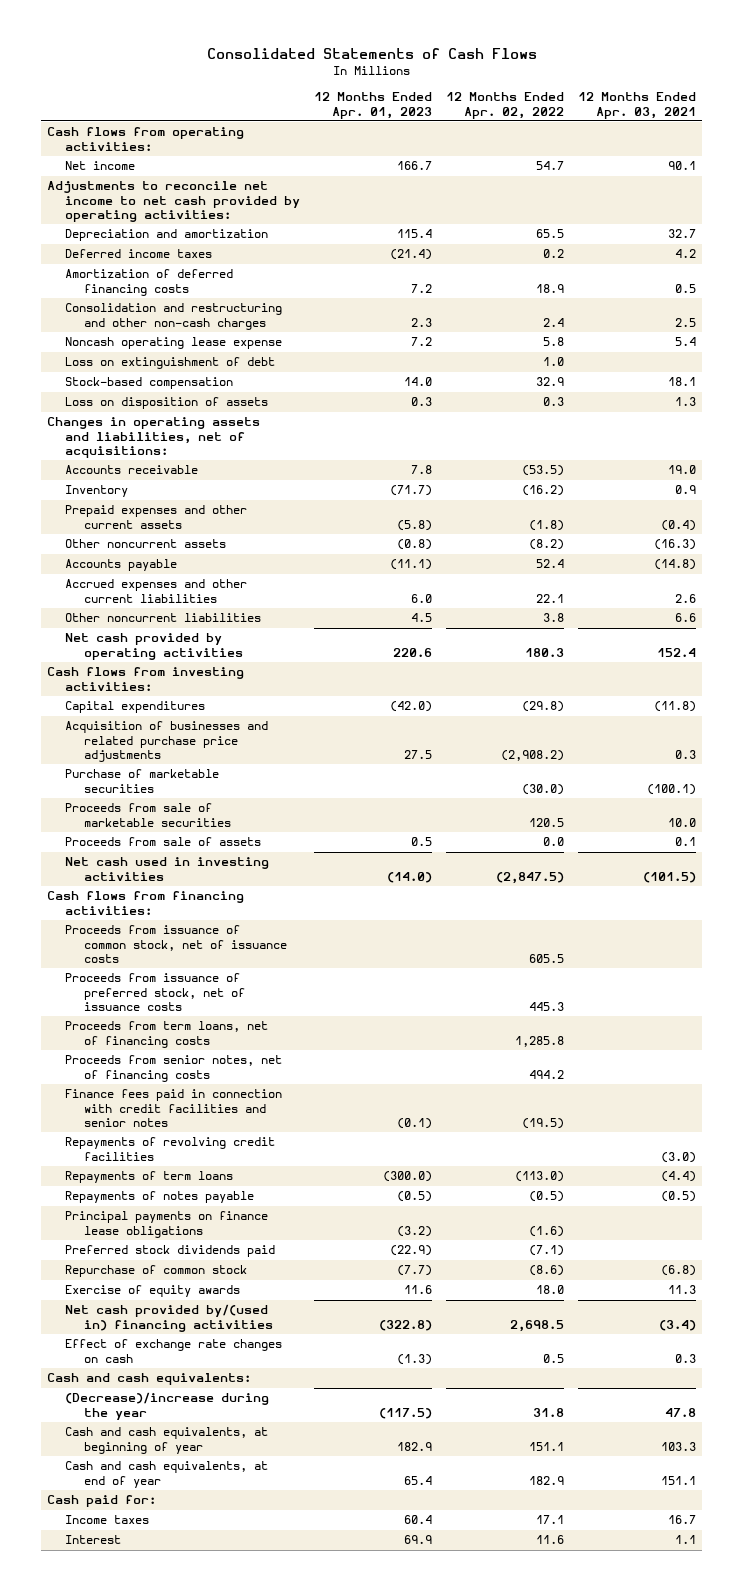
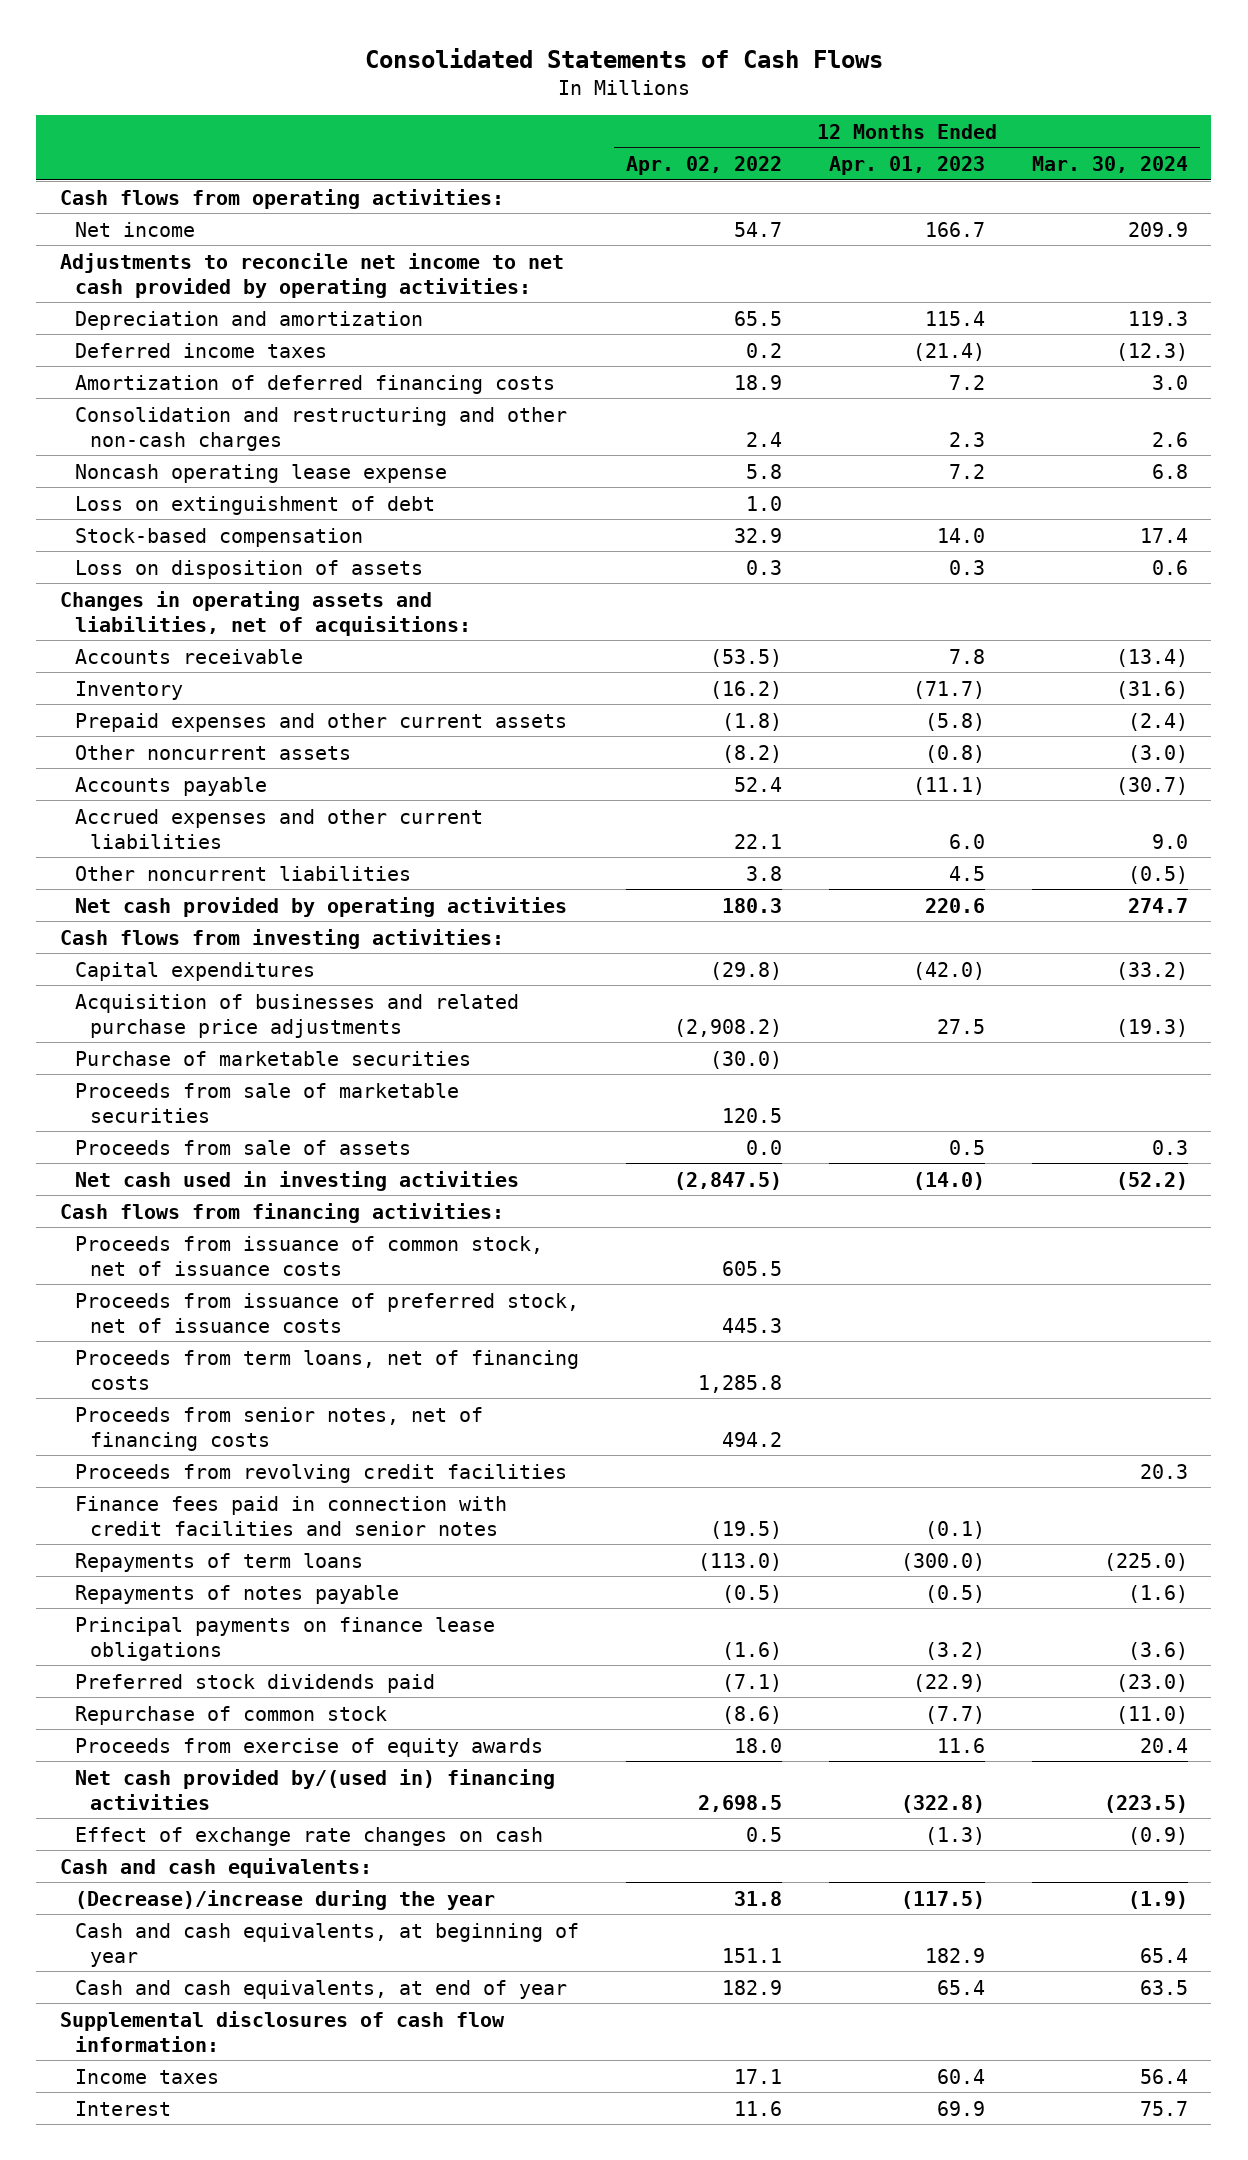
[577,92,696,119] 12 Months Ended Apr. 03, 2021 -> none
none -> [1031,155,1188,173] Mar. 30, 2024
none -> [74,1463,567,1483] Proceeds from revolving credit facilities
[65,1137,276,1161] Repayments of revolving credit facilities -> none
[65,1285,241,1298] Exercise of equity awards -> [74,1737,543,1757] Proceeds from exercise of equity awards
[47,1495,157,1508] Cash paid for: -> none
none -> [59,2010,505,2052] Supplemental disclosures of cash flow information:

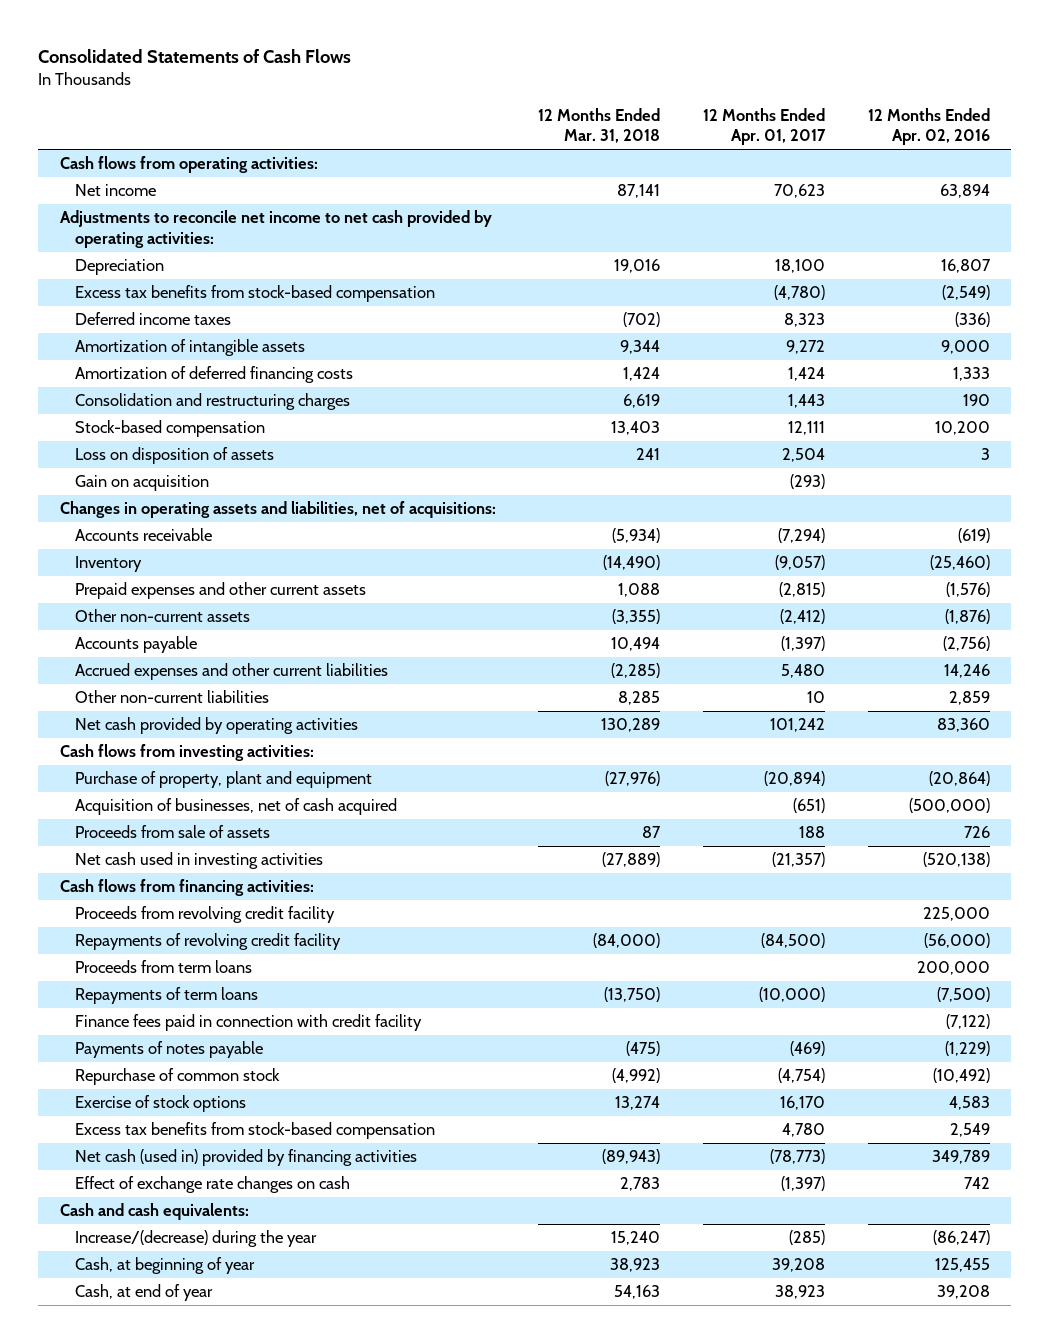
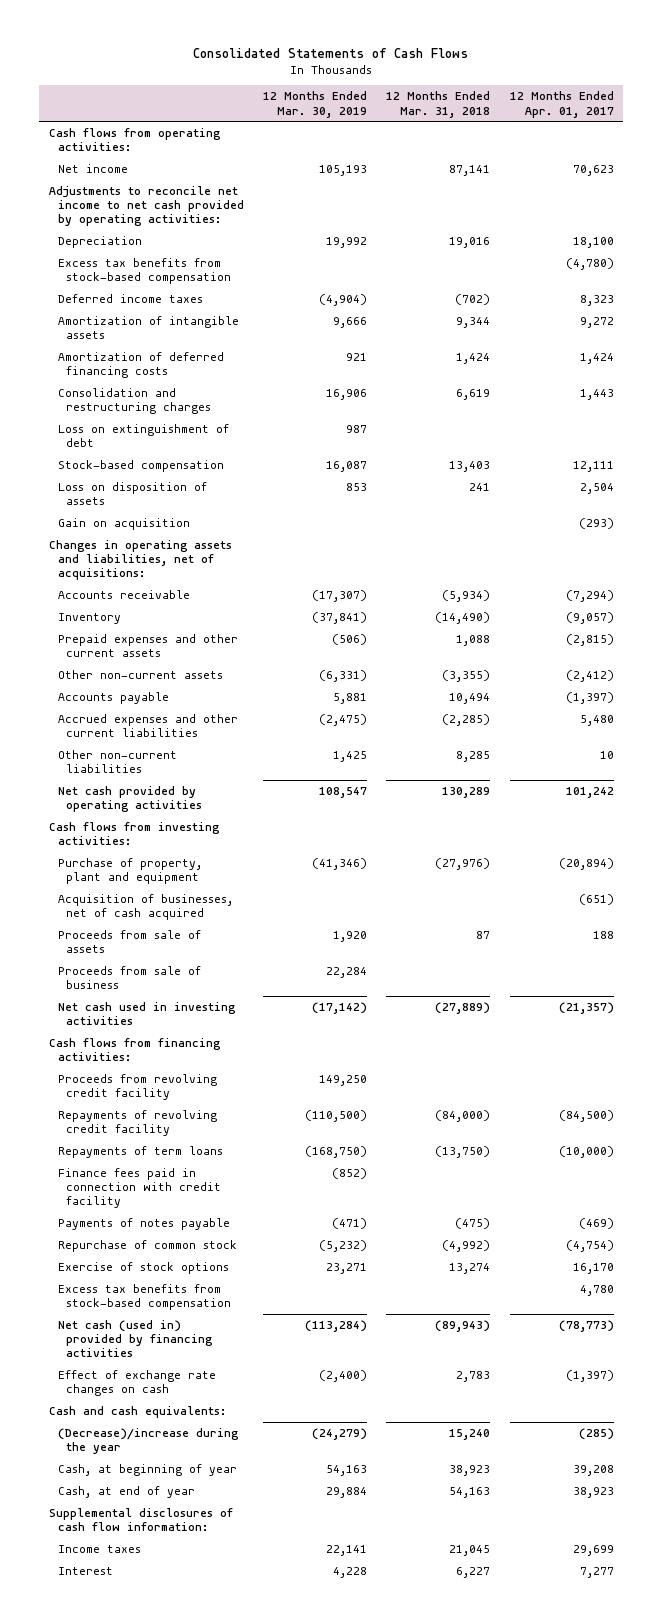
[867,108,990,146] 12 Months Ended Apr. 02, 2016 -> none
none -> [262,91,367,118] 12 Months Ended Mar. 30, 2019
none -> [57,423,229,448] Loss on extinguishment of debt
none -> [57,965,201,990] Proceeds from sale of business
[75,960,253,974] Proceeds from term loans -> none
[75,1230,318,1248] Increase/(decrease) during the year -> [57,1427,239,1455] (Decrease)/increase during the year
none -> [48,1507,233,1532] Supplemental disclosures of cash flow information:
none -> [57,1544,141,1553] Income taxes
none -> [57,1566,113,1575] Interest

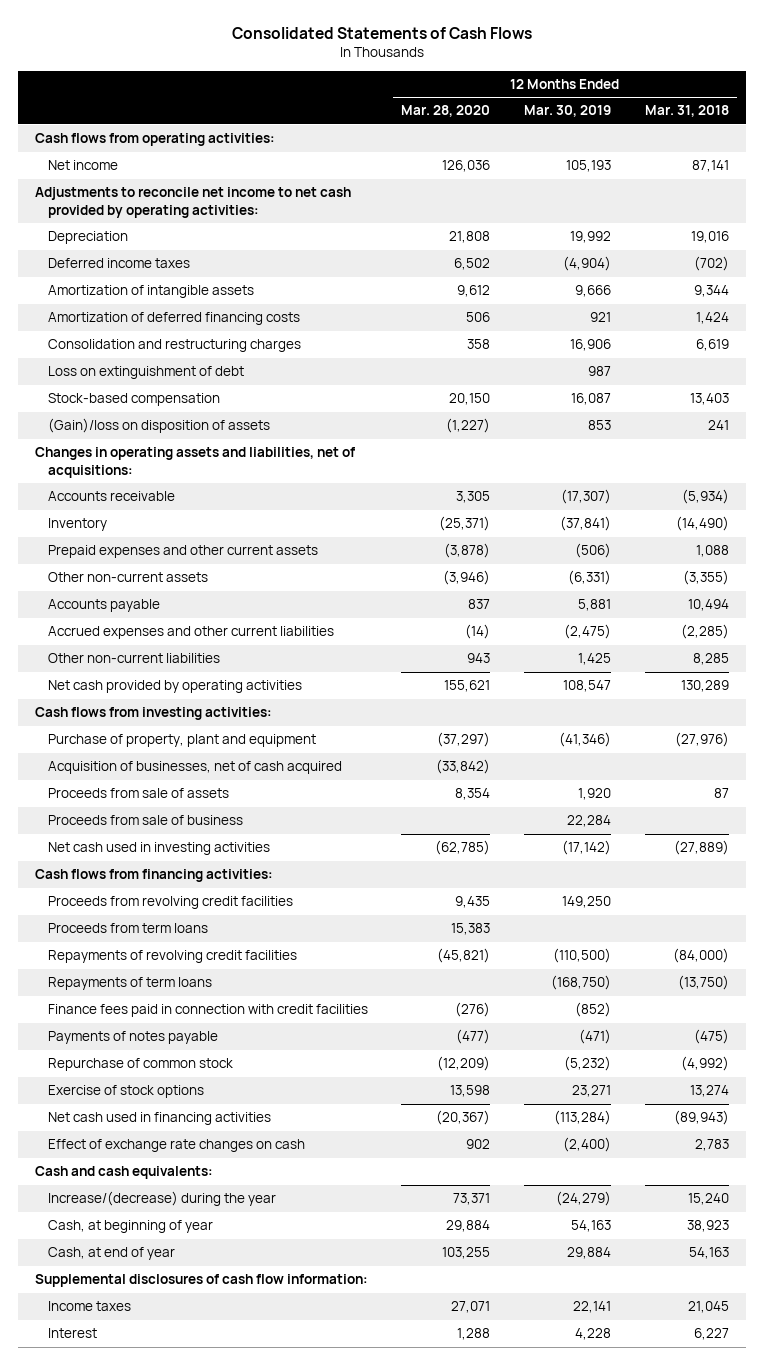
[509,91,614,118] 12 Months Ended Apr. 01, 2017 -> none
none -> [401,105,491,118] Mar. 28, 2020
[57,257,232,285] Excess tax benefits from stock-based compensation -> none
[57,517,190,530] Gain on acquisition -> none
[57,481,207,506] Loss on disposition of assets -> [47,418,270,434] (Gain)/loss on disposition of assets
[57,1073,217,1101] Proceeds from revolving credit facility -> [47,896,293,910] Proceeds from revolving credit facilities
none -> [47,923,208,934] Proceeds from term loans
[57,1109,217,1137] Repayments of revolving credit facility -> [47,950,297,964] Repayments of revolving credit facilities
[57,1167,222,1209] Finance fees paid in connection with credit facility -> [47,1004,368,1018] Finance fees paid in connection with credit facilities
[57,1283,232,1311] Excess tax benefits from stock-based compensation -> none
[57,1319,214,1358] Net cash (used in) provided by financing activities -> [47,1112,271,1126] Net cash used in financing activities
[57,1427,239,1455] (Decrease)/increase during the year -> [47,1191,276,1207] Increase/(decrease) during the year

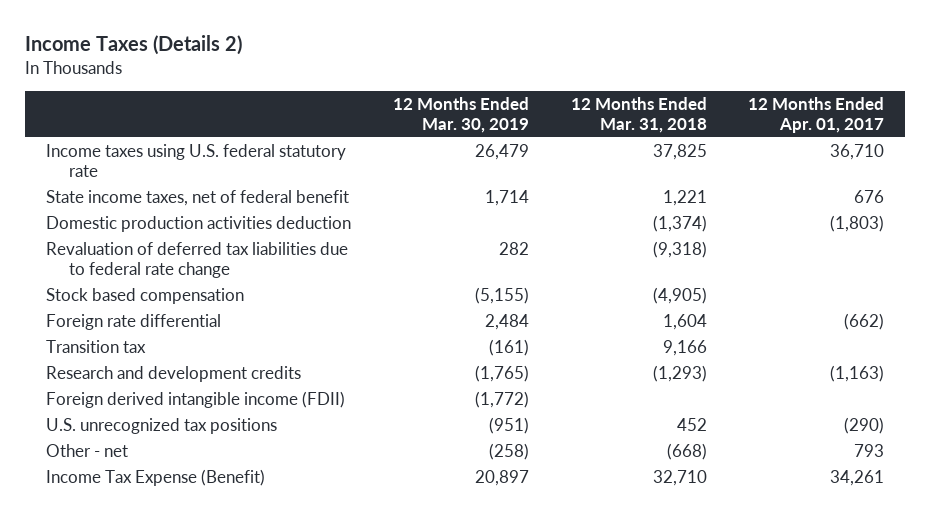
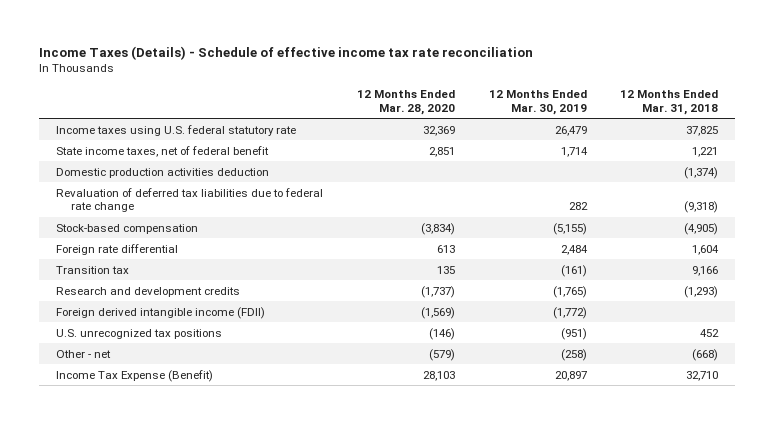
[24,35,242,56] Income Taxes (Details 2) -> [39,46,534,61] Income Taxes (Details) - Schedule of effective income tax rate reconciliation
[748,96,885,133] 12 Months Ended Apr. 01, 2017 -> none
none -> [356,90,455,115] 12 Months Ended Mar. 28, 2020
[45,287,244,304] Stock based compensation -> [56,223,199,234] Stock-based compensation

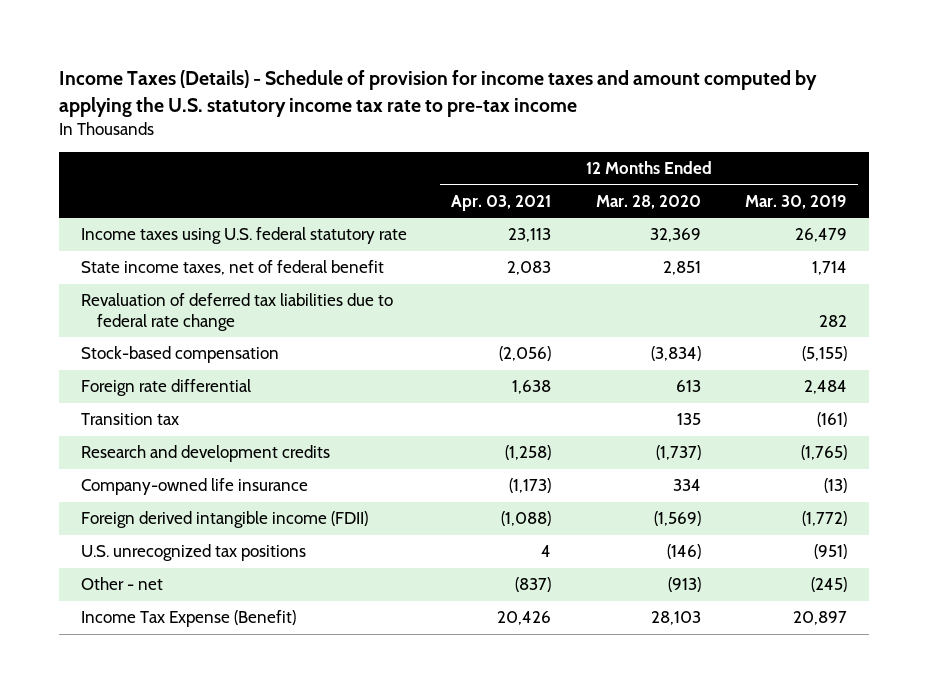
[39,46,534,61] Income Taxes (Details) - Schedule of effective income tax rate reconciliation -> [59,70,818,117] Income Taxes (Details) - Schedule of provision for income taxes and amount computed by applying the U.S. statutory income tax rate to pre-tax income
[620,90,719,115] 12 Months Ended Mar. 31, 2018 -> none
none -> [451,194,552,211] Apr. 03, 2021
[56,167,270,178] Domestic production activities deduction -> none
none -> [81,478,309,496] Company-owned life insurance
[428,348,455,361] (579) -> [667,577,701,593] (913)
[560,348,587,361] (258) -> [811,577,848,593] (245)

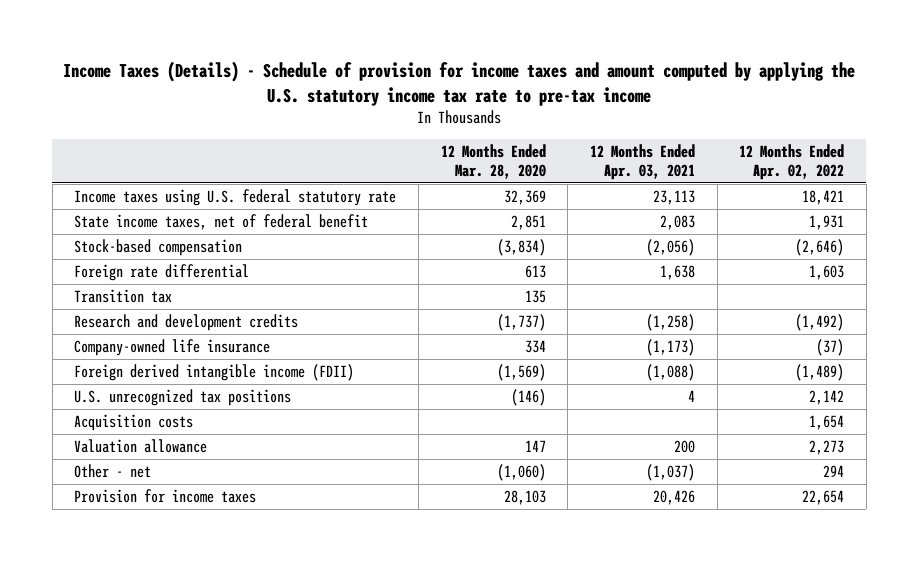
[745,194,848,209] Mar. 30, 2019 -> none
none -> [739,144,845,180] 12 Months Ended Apr. 02, 2022
[81,293,394,331] Revaluation of deferred tax liabilities due to federal rate change -> none
none -> [74,414,194,432] Acquisition costs
none -> [74,439,208,454] Valuation allowance
[515,577,552,593] (837) -> [645,464,695,482] (1,037)
[667,577,701,593] (913) -> [496,464,546,482] (1,060)
[81,610,297,628] Income Tax Expense (Benefit) -> [74,489,257,504] Provision for income taxes

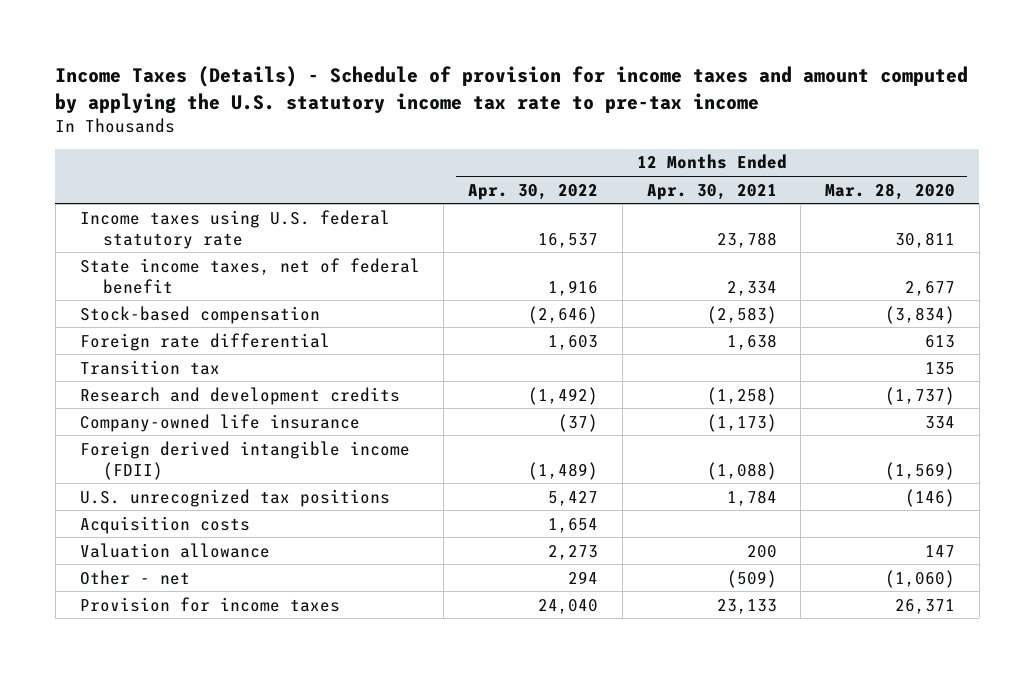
[589,144,695,180] 12 Months Ended Apr. 03, 2021 -> none
[739,144,845,180] 12 Months Ended Apr. 02, 2022 -> none
none -> [468,183,599,200] Apr. 30, 2022
none -> [646,183,777,200] Apr. 30, 2021
[503,190,546,206] 32,369 -> [895,231,956,248] 30,811
[510,215,546,231] 2,851 -> [905,280,956,296] 2,677
[503,490,546,506] 28,103 -> [895,598,956,614] 26,371

